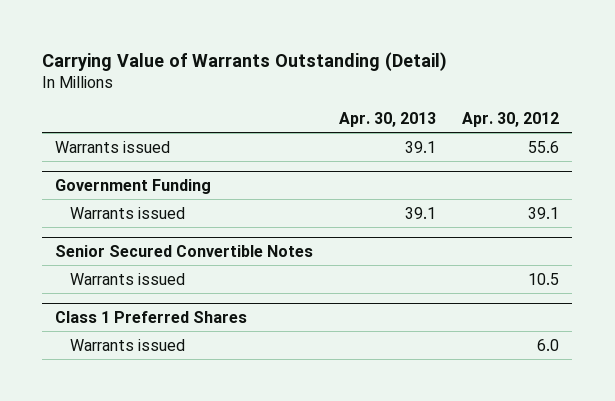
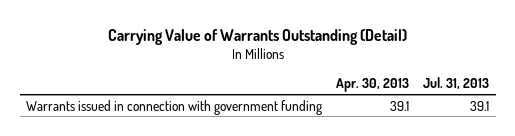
[462,111,560,127] Apr. 30, 2012 -> none
none -> [423,77,490,91] Jul. 31, 2013
[55,178,212,194] Government Funding -> none
[70,206,186,219] Warrants issued -> none
[55,244,314,257] Senior Secured Convertible Notes -> none
[70,272,186,285] Warrants issued -> none
[55,310,248,323] Class 1 Preferred Shares -> none
[70,338,186,351] Warrants issued -> none
[55,140,171,153] Warrants issued -> [26,99,323,115] Warrants issued in connection with government funding

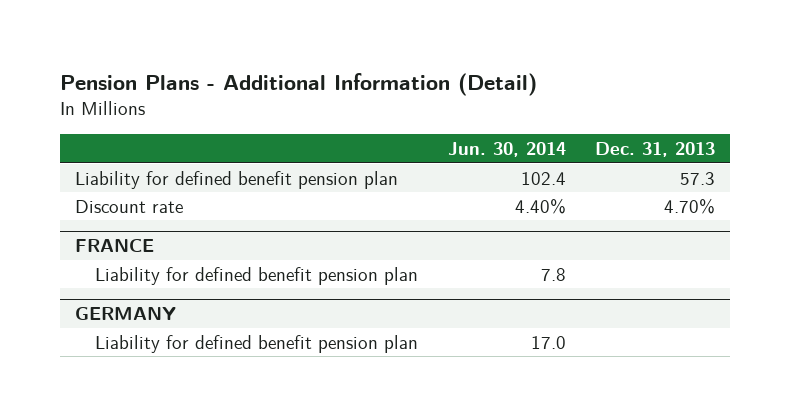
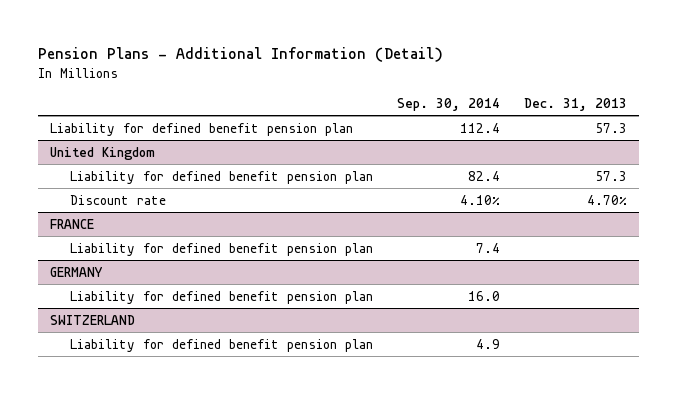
[447,142,566,158] Jun. 30, 2014 -> none
none -> [397,97,501,111] Sep. 30, 2014
[74,199,183,213] Discount rate -> none
none -> [50,146,156,160] United Kingdom
none -> [70,170,374,184] Liability for defined benefit pension plan
none -> [70,194,167,205] Discount rate
none -> [50,314,136,325] SWITZERLAND
none -> [70,338,374,352] Liability for defined benefit pension plan

